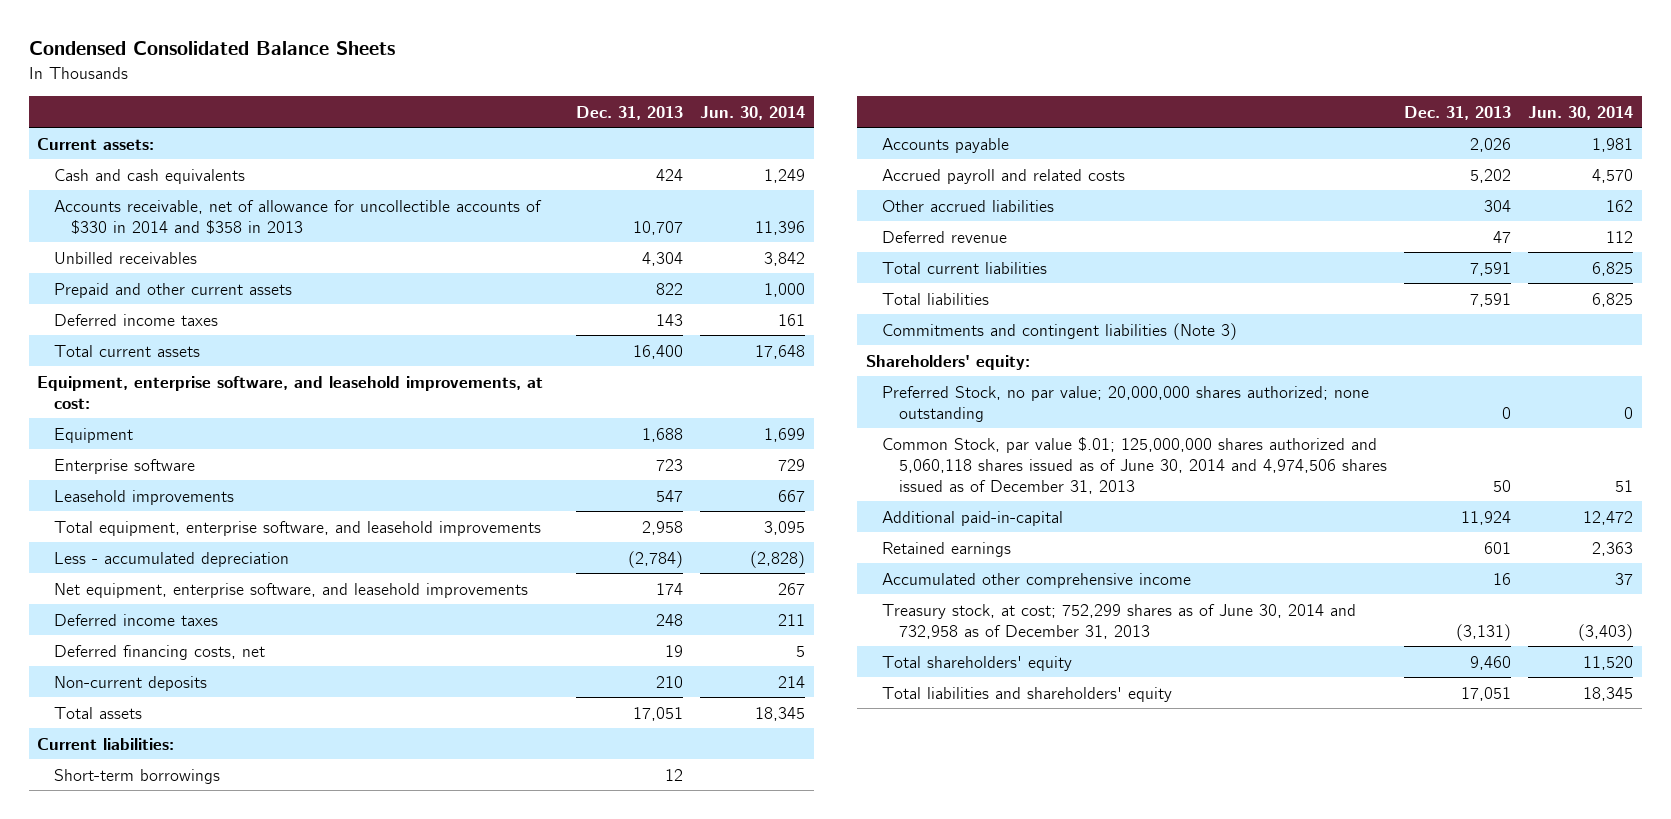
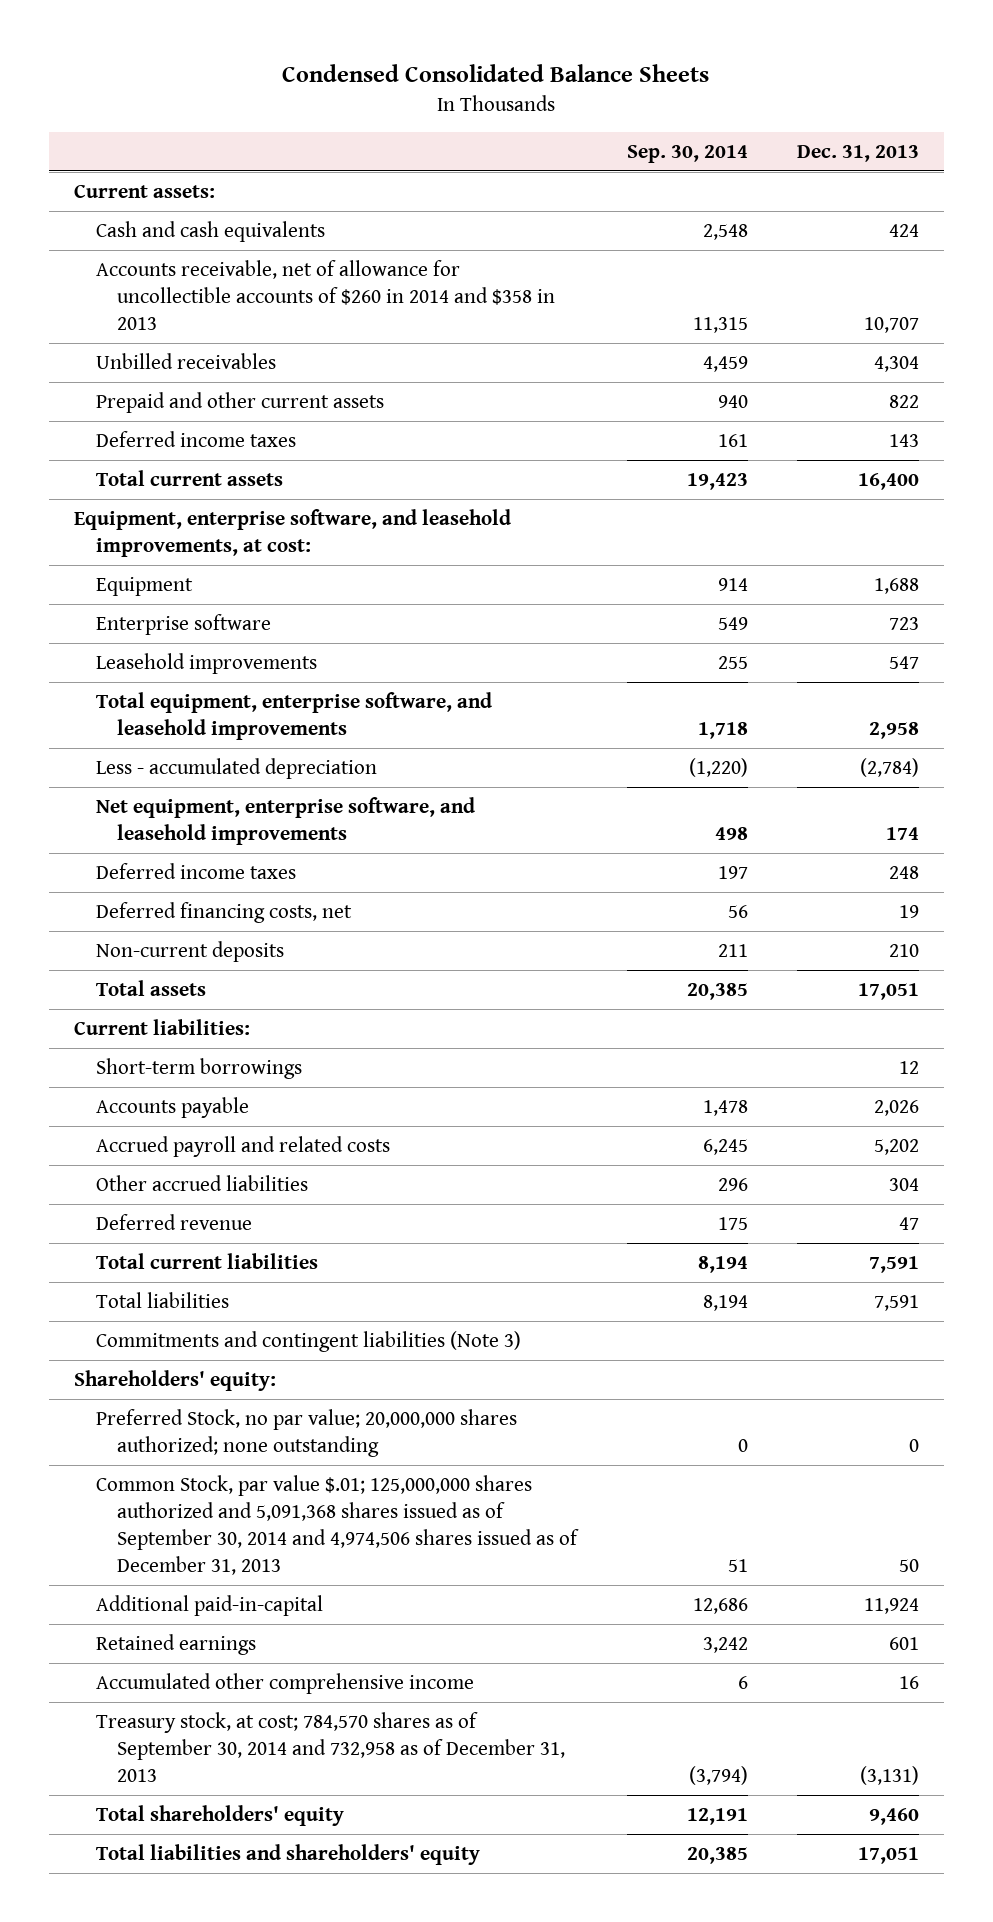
[700,105,806,120] Jun. 30, 2014 -> none
none -> [626,144,748,163] Sep. 30, 2014
[53,199,542,234] Accounts receivable, net of allowance for uncollectible accounts of $330 in 2014 and $358 in 2013 -> [95,260,556,330] Accounts receivable, net of allowance for uncollectible accounts of $260 in 2014 and $358 in 2013
[882,436,1387,494] Common Stock, par value $.01; 125,000,000 shares authorized and 5,060,118 shares issued as of June 30, 2014 and 4,974,506 shares issued as of December 31, 2013 -> [95,1475,580,1575] Common Stock, par value $.01; 125,000,000 shares authorized and 5,091,368 shares issued as of September 30, 2014 and 4,974,506 shares issued as of December 31, 2013
[882,603,1357,639] Treasury stock, at cost; 752,299 shares as of June 30, 2014 and 732,958 as of December 31, 2013 -> [95,1712,566,1782] Treasury stock, at cost; 784,570 shares as of September 30, 2014 and 732,958 as of December 31, 2013

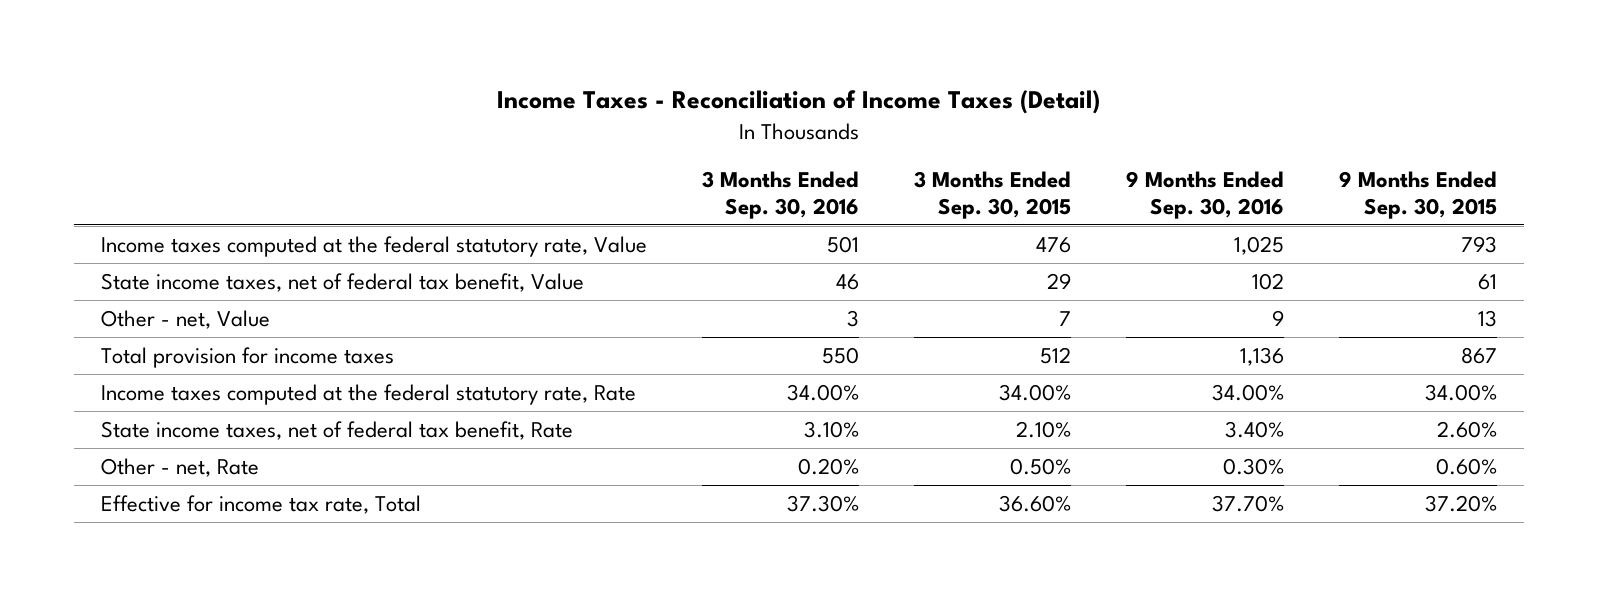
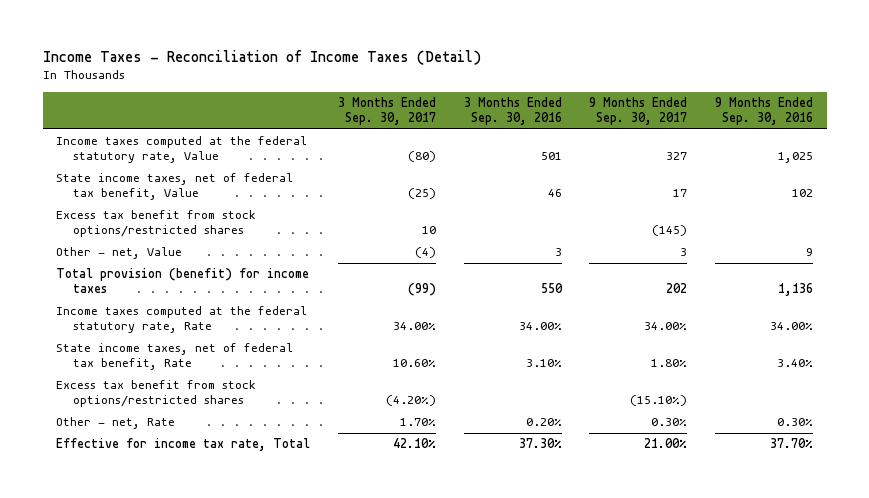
[914,170,1072,219] 3 Months Ended Sep. 30, 2015 -> none
[1338,170,1497,219] 9 Months Ended Sep. 30, 2015 -> none
none -> [338,97,437,126] 3 Months Ended Sep. 30, 2017
none -> [589,97,688,126] 9 Months Ended Sep. 30, 2017
none -> [56,210,257,238] Excess tax benefit from stock options/restricted shares
[101,346,395,368] Total provision for income taxes -> [56,268,310,294] Total provision (benefit) for income taxes
none -> [56,380,257,408] Excess tax benefit from stock options/restricted shares

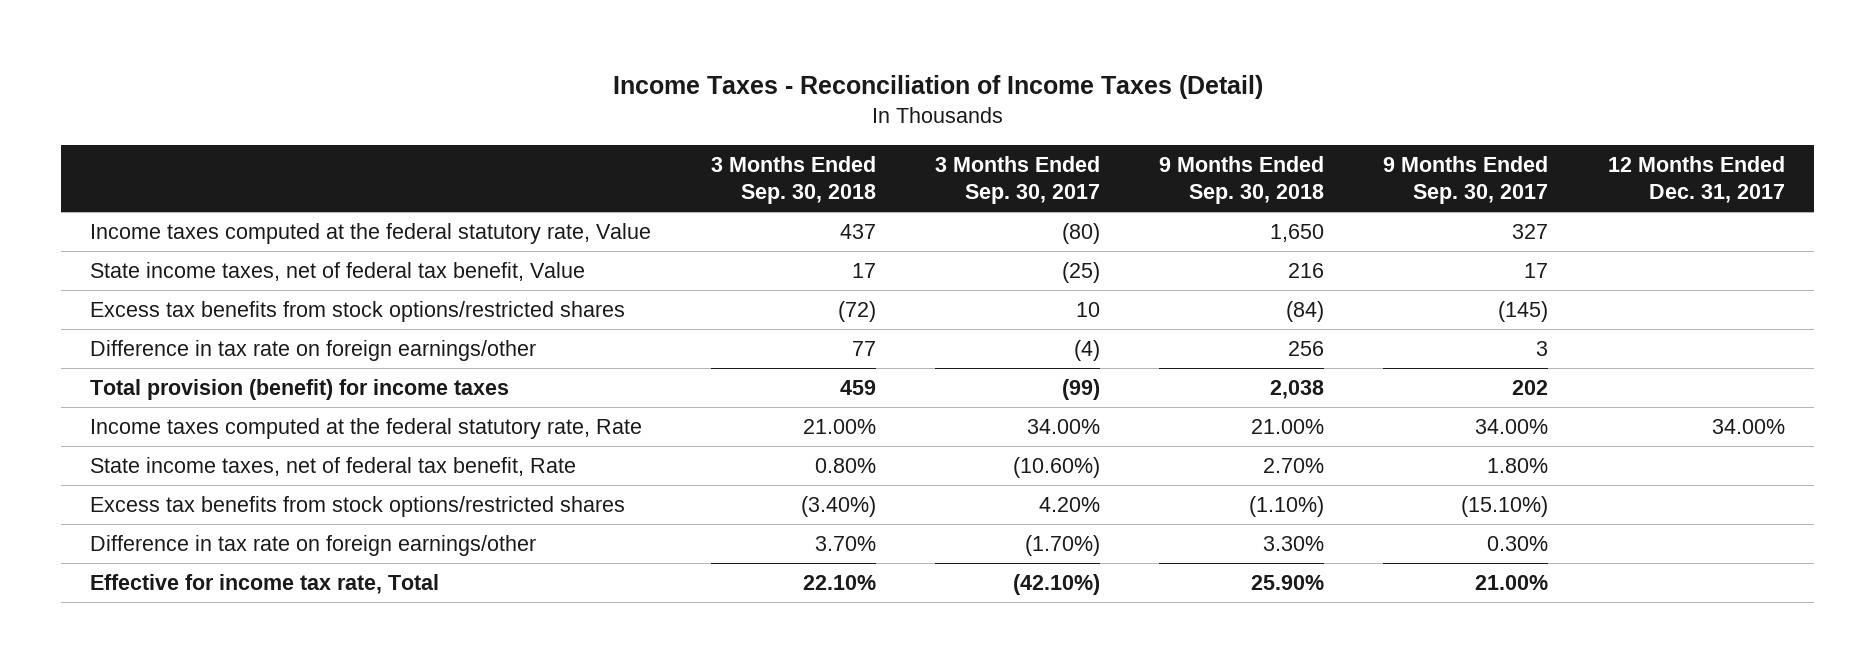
[463,97,562,126] 3 Months Ended Sep. 30, 2016 -> none
[714,97,813,126] 9 Months Ended Sep. 30, 2016 -> none
none -> [710,155,876,205] 3 Months Ended Sep. 30, 2018
none -> [1159,155,1325,205] 9 Months Ended Sep. 30, 2018
none -> [1607,155,1785,204] 12 Months Ended Dec. 31, 2017
[56,247,183,260] Other - net, Value -> none
[56,210,257,238] Excess tax benefit from stock options/restricted shares -> [90,300,626,322] Excess tax benefits from stock options/restricted shares
none -> [90,339,537,361] Difference in tax rate on foreign earnings/other
[56,417,176,430] Other - net, Rate -> none
[393,359,437,368] 10.60% -> [1012,456,1100,478] (10.60%)
[56,380,257,408] Excess tax benefit from stock options/restricted shares -> [90,495,626,517] Excess tax benefits from stock options/restricted shares
[386,395,437,407] (4.20%) -> [1038,496,1100,512] 4.20%
none -> [90,534,537,556] Difference in tax rate on foreign earnings/other
[393,438,437,449] 42.10% -> [1012,573,1100,595] (42.10%)

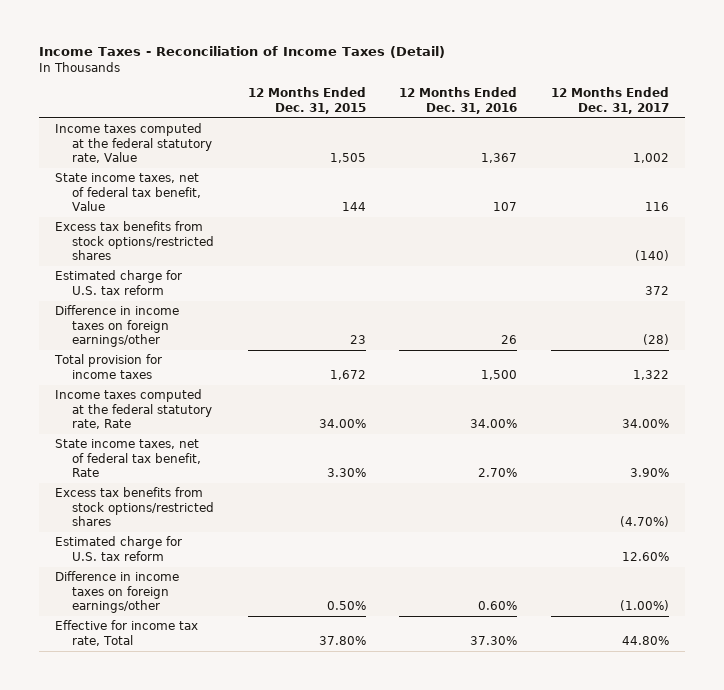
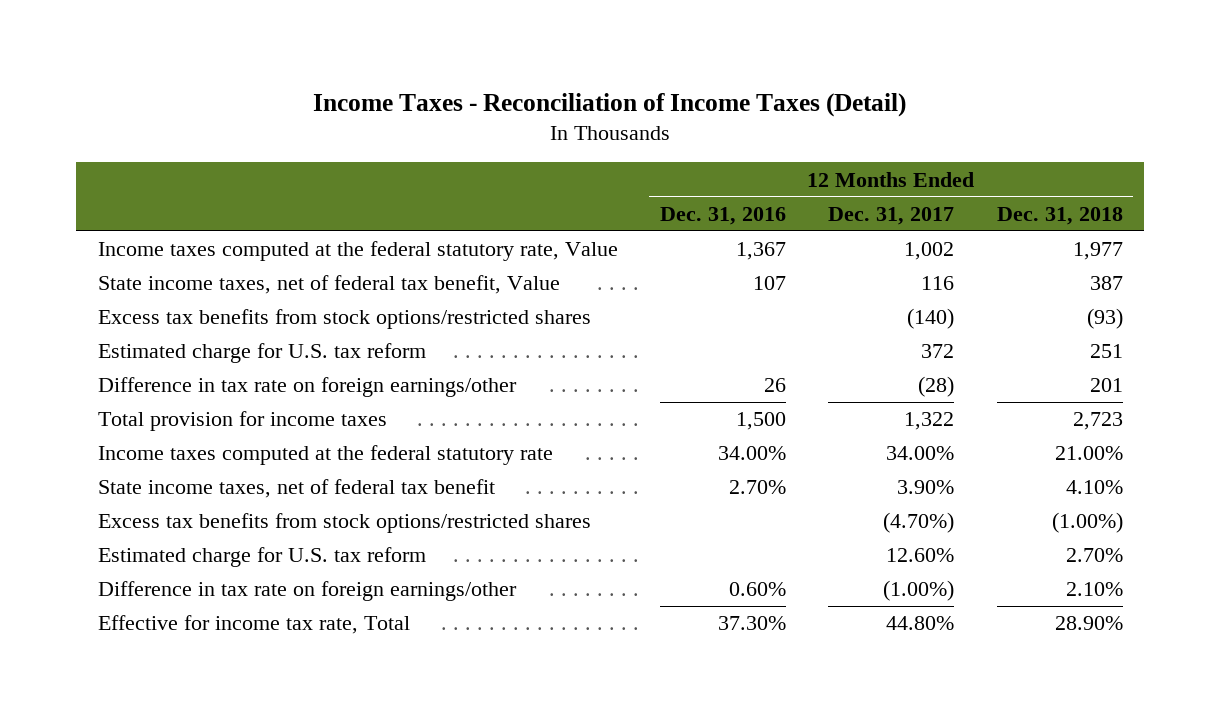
[247,87,366,114] 12 Months Ended Dec. 31, 2015 -> none
none -> [996,207,1123,226] Dec. 31, 2018
[55,305,180,348] Difference in income taxes on foreign earnings/other -> [97,377,517,398] Difference in tax rate on foreign earnings/other
[55,389,213,430] Income taxes computed at the federal statutory rate, Rate -> [97,445,553,466] Income taxes computed at the federal statutory rate
[55,439,202,478] State income taxes, net of federal tax benefit, Rate -> [97,479,495,499] State income taxes, net of federal tax benefit
[55,571,180,614] Difference in income taxes on foreign earnings/other -> [97,581,517,602] Difference in tax rate on foreign earnings/other

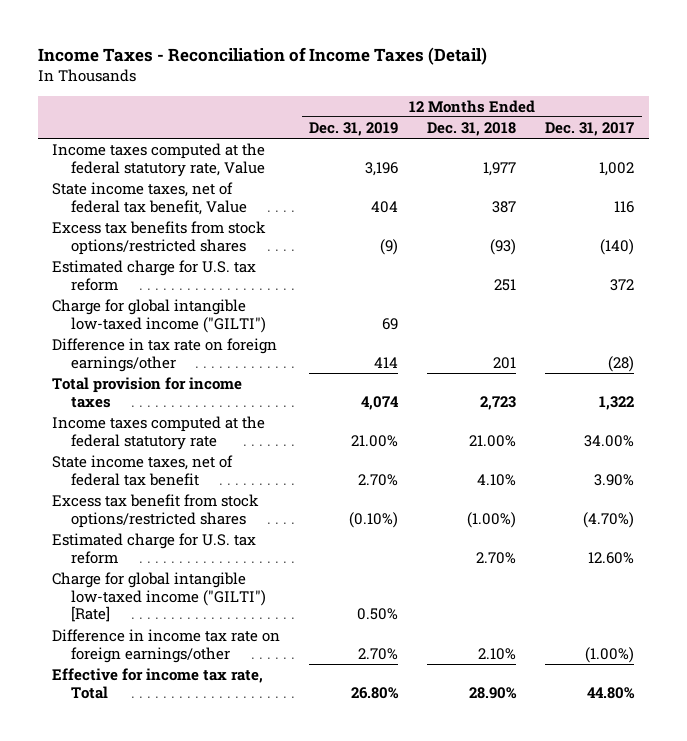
[659,207,786,226] Dec. 31, 2016 -> none
none -> [309,122,399,137] Dec. 31, 2019
none -> [52,299,267,333] Charge for global intangible low-taxed income ("GILTI")
[97,513,591,534] Excess tax benefits from stock options/restricted shares -> [52,494,260,528] Excess tax benefit from stock options/restricted shares
none -> [52,572,267,623] Charge for global intangible low-taxed income ("GILTI") [Rate]
[97,581,517,602] Difference in tax rate on foreign earnings/other -> [52,629,281,663] Difference in income tax rate on foreign earnings/other

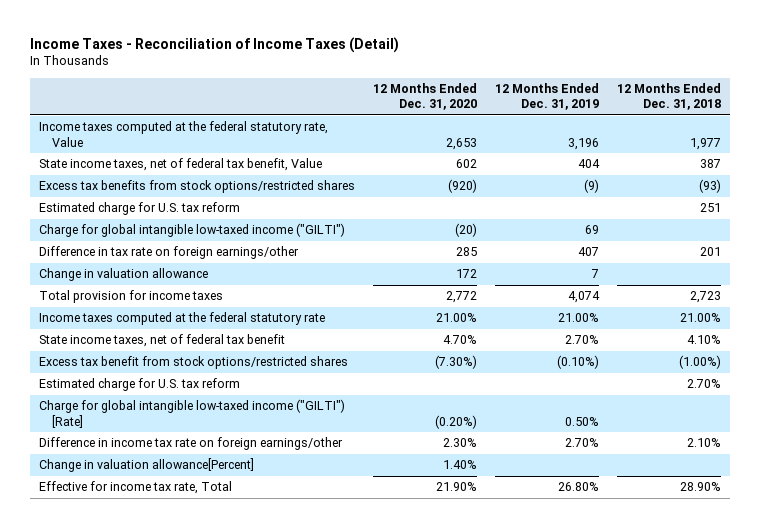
[545,122,635,137] Dec. 31, 2017 -> none
none -> [372,82,477,111] 12 Months Ended Dec. 31, 2020
[374,356,399,368] 414 -> [577,247,599,257] 407
none -> [38,268,208,282] Change in valuation allowance
none -> [38,458,254,473] Change in valuation allowance[Percent]

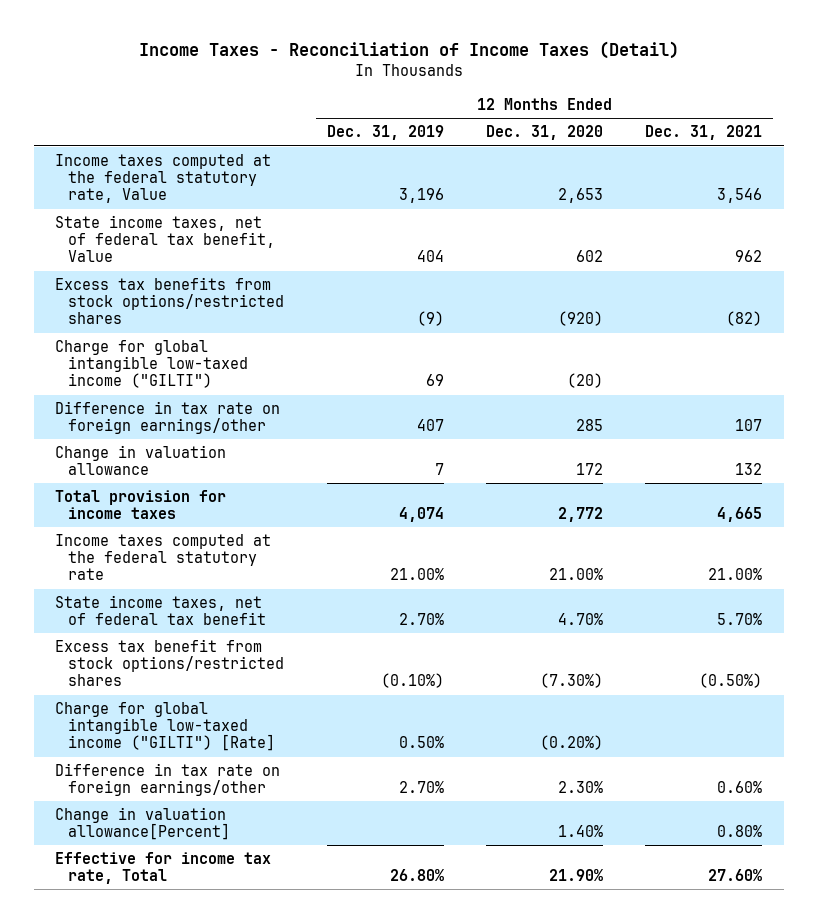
[617,82,722,111] 12 Months Ended Dec. 31, 2018 -> none
none -> [645,125,763,141] Dec. 31, 2021
[38,202,240,216] Estimated charge for U.S. tax reform -> none
[38,378,240,392] Estimated charge for U.S. tax reform -> none
[38,437,343,451] Difference in income tax rate on foreign earnings/other -> [55,763,281,797] Difference in tax rate on foreign earnings/other

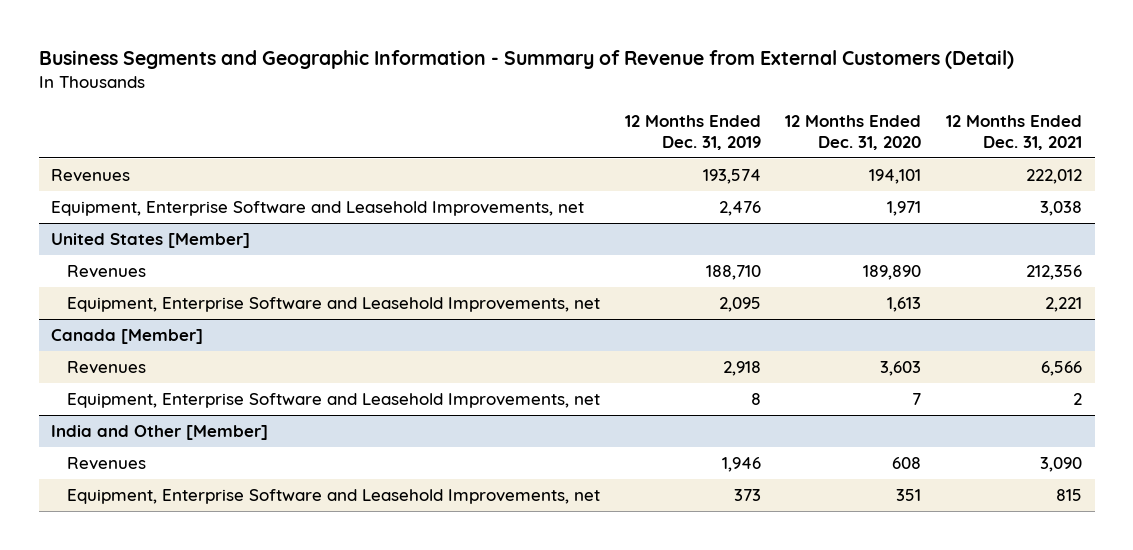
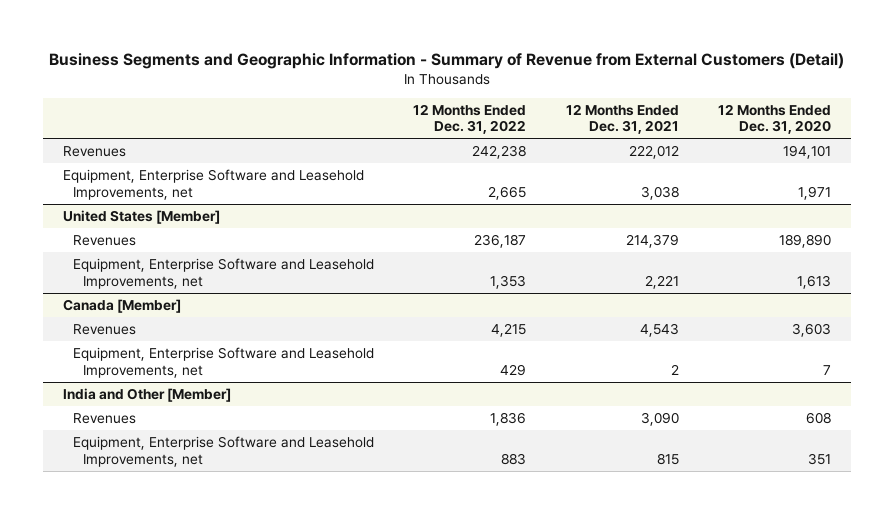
[624,115,761,150] 12 Months Ended Dec. 31, 2019 -> none
none -> [413,103,527,135] 12 Months Ended Dec. 31, 2022
[1026,265,1083,281] 212,356 -> [625,234,679,249] 214,379
[1041,361,1083,377] 6,566 -> [639,323,679,338] 4,543

